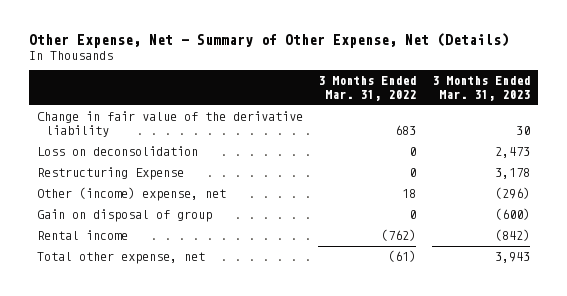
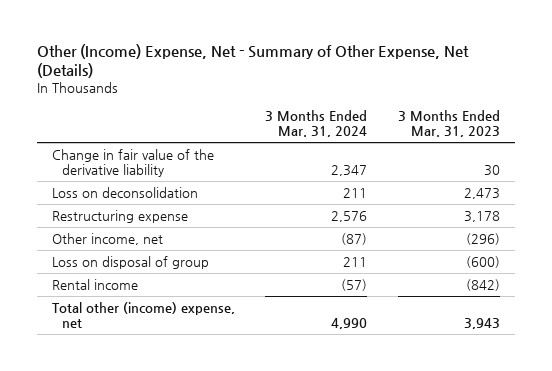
[29,33,510,49] Other Expense, Net - Summary of Other Expense, Net (Details) -> [36,44,469,79] Other (Income) Expense, Net - Summary of Other Expense, Net (Details)
[318,76,417,101] 3 Months Ended Mar. 31, 2022 -> none
none -> [265,110,368,138] 3 Months Ended Mar. 31, 2024
[36,167,184,181] Restructuring Expense -> [52,209,189,223] Restructuring expense
[36,187,226,202] Other (income) expense, net -> [52,232,164,245] Other income, net
[36,209,212,223] Gain on disposal of group -> [52,255,210,269] Loss on disposal of group
[36,252,205,265] Total other expense, net -> [52,301,236,328] Total other (income) expense, net

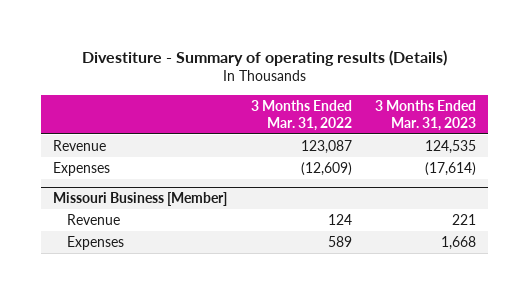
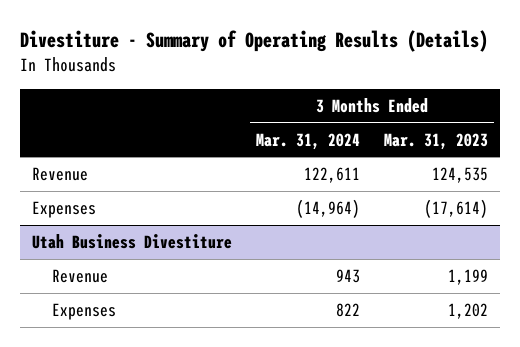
[81,49,447,66] Divestiture - Summary of operating results (Details) -> [19,30,488,53] Divestiture - Summary of Operating Results (Details)
[250,100,352,131] 3 Months Ended Mar. 31, 2022 -> none
none -> [255,132,360,150] Mar. 31, 2024
[52,192,227,207] Missouri Business [Member] -> none
none -> [31,234,232,250] Utah Business Divestiture
[452,213,477,225] 221 -> [448,269,489,286] 1,199
[441,235,477,250] 1,668 -> [448,303,489,320] 1,202

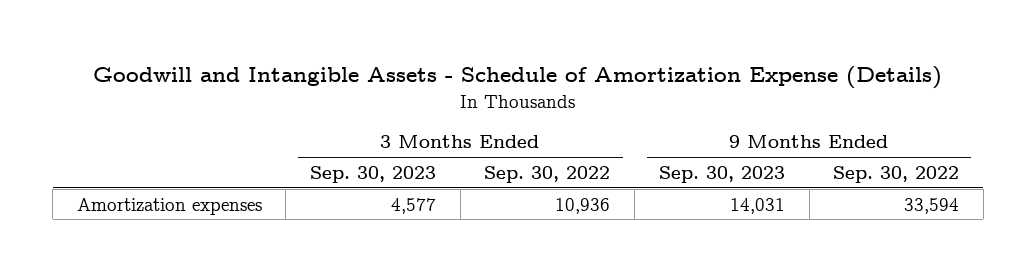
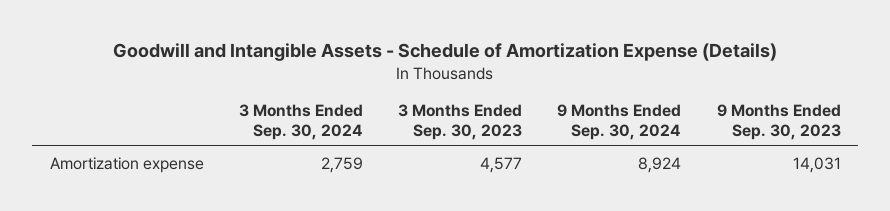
[484,165,611,183] Sep. 30, 2022 -> none
[833,165,960,183] Sep. 30, 2022 -> none
none -> [238,104,363,140] 3 Months Ended Sep. 30, 2024
none -> [557,104,682,140] 9 Months Ended Sep. 30, 2024
[76,197,262,215] Amortization expenses -> [49,156,204,173] Amortization expense

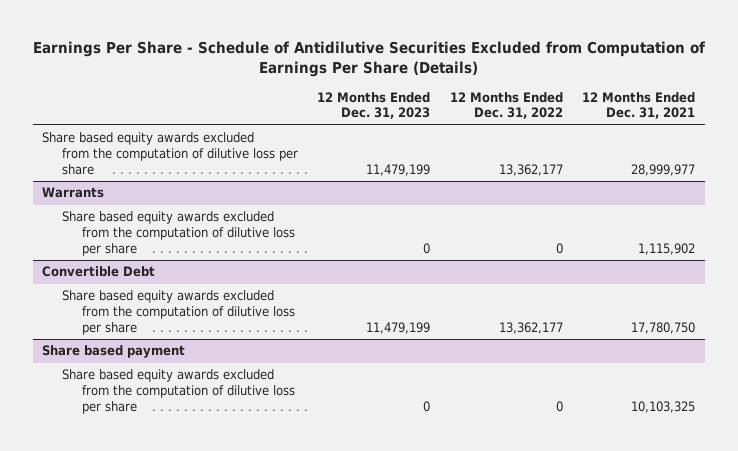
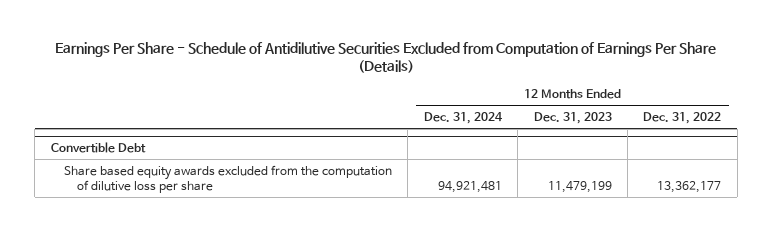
[582,91,696,120] 12 Months Ended Dec. 31, 2021 -> none
none -> [423,111,503,124] Dec. 31, 2024
[42,132,298,175] Share based equity awards excluded from the computation of dilutive loss per share -> none
[42,187,105,199] Warrants -> none
[61,211,295,256] Share based equity awards excluded from the computation of dilutive loss per share -> none
[42,345,186,359] Share based payment -> none
[61,369,295,414] Share based equity awards excluded from the computation of dilutive loss per share -> none

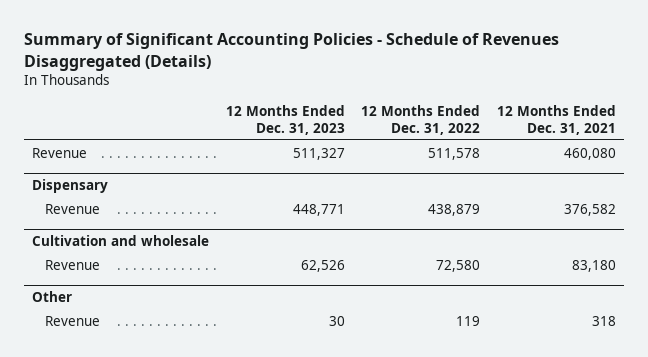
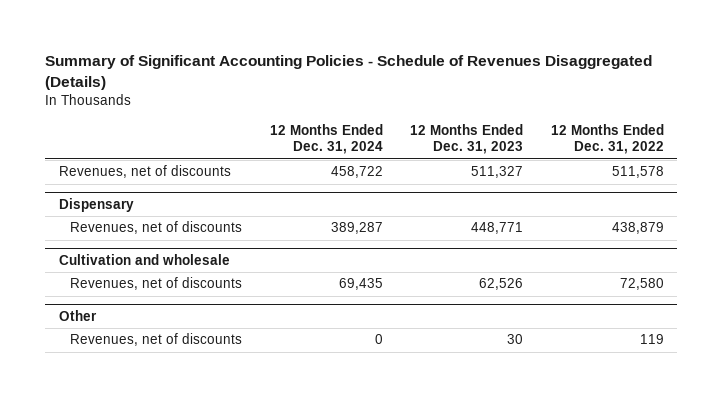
[496,104,616,135] 12 Months Ended Dec. 31, 2021 -> none
none -> [269,123,383,155] 12 Months Ended Dec. 31, 2024
[32,147,88,158] Revenue -> [58,165,231,179] Revenues, net of discounts
[45,203,101,214] Revenue -> [69,221,242,235] Revenues, net of discounts
[45,259,101,270] Revenue -> [69,277,242,291] Revenues, net of discounts
[45,315,101,326] Revenue -> [69,333,242,347] Revenues, net of discounts

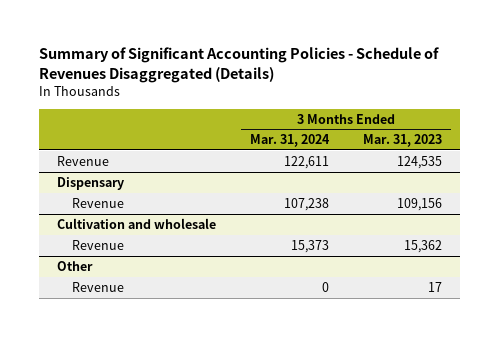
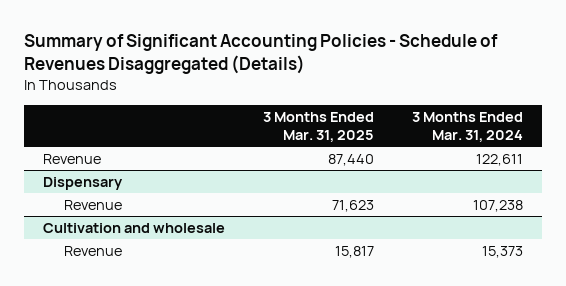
[363,134,443,148] Mar. 31, 2023 -> none
none -> [263,111,375,143] 3 Months Ended Mar. 31, 2025
[56,260,93,271] Other -> none
[71,281,124,292] Revenue -> none

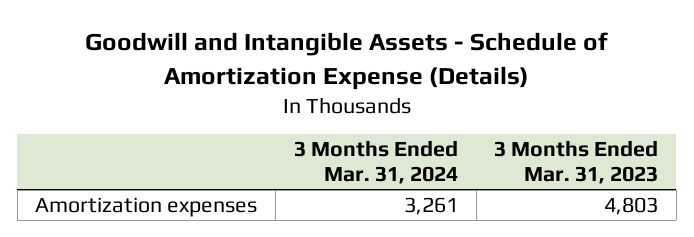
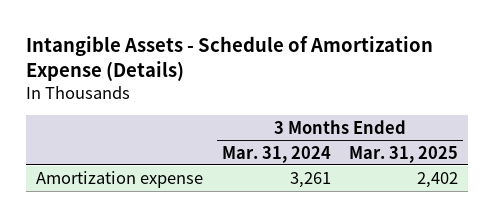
[84,32,608,90] Goodwill and Intangible Assets - Schedule of Amortization Expense (Details) -> [26,35,434,82] Intangible Assets - Schedule of Amortization Expense (Details)
[494,140,659,185] 3 Months Ended Mar. 31, 2023 -> none
none -> [349,145,459,163] Mar. 31, 2025
[35,197,258,218] Amortization expenses -> [35,171,203,189] Amortization expense

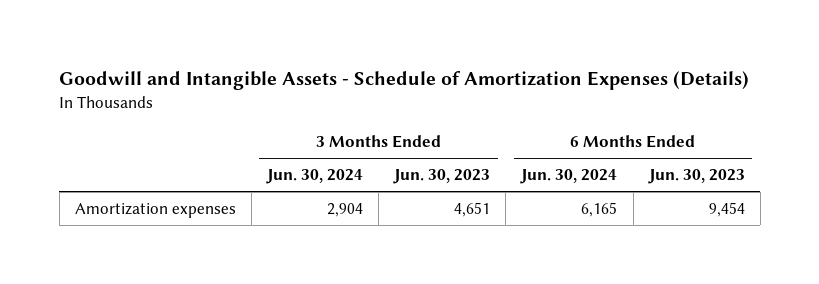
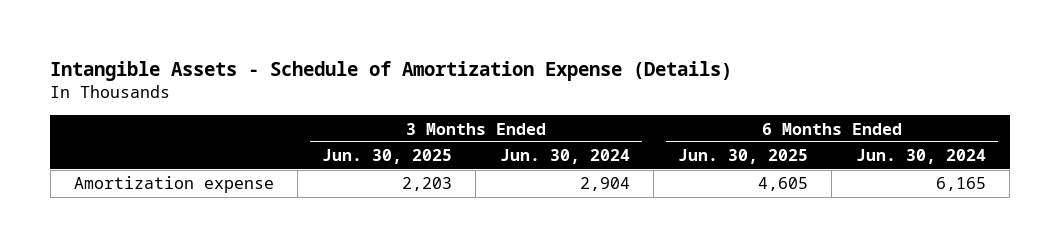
[59,71,750,91] Goodwill and Intangible Assets - Schedule of Amortization Expenses (Details) -> [50,60,733,81] Intangible Assets - Schedule of Amortization Expense (Details)
[393,169,491,185] Jun. 30, 2023 -> none
[647,169,745,185] Jun. 30, 2023 -> none
none -> [321,149,452,165] Jun. 30, 2025
none -> [677,149,808,165] Jun. 30, 2025
[74,203,236,219] Amortization expenses -> [74,176,275,194] Amortization expense

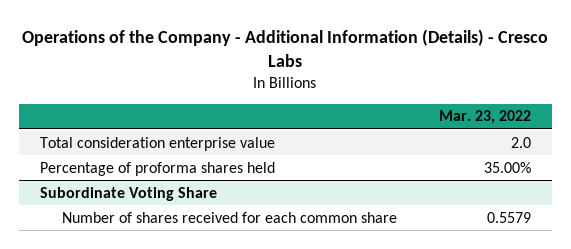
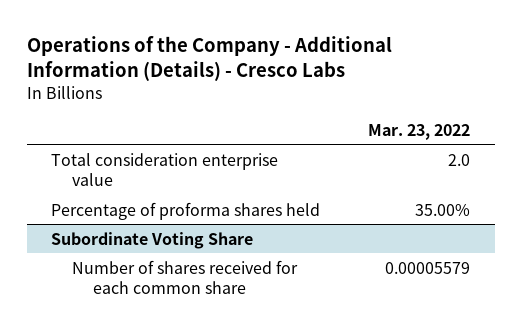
[486,211,531,223] 0.5579 -> [385,261,471,274] 0.00005579

